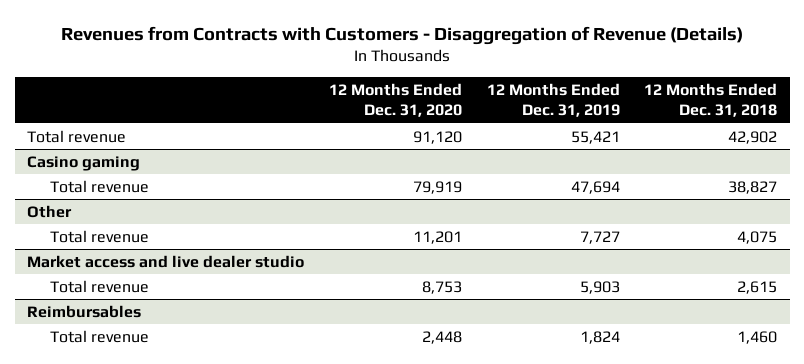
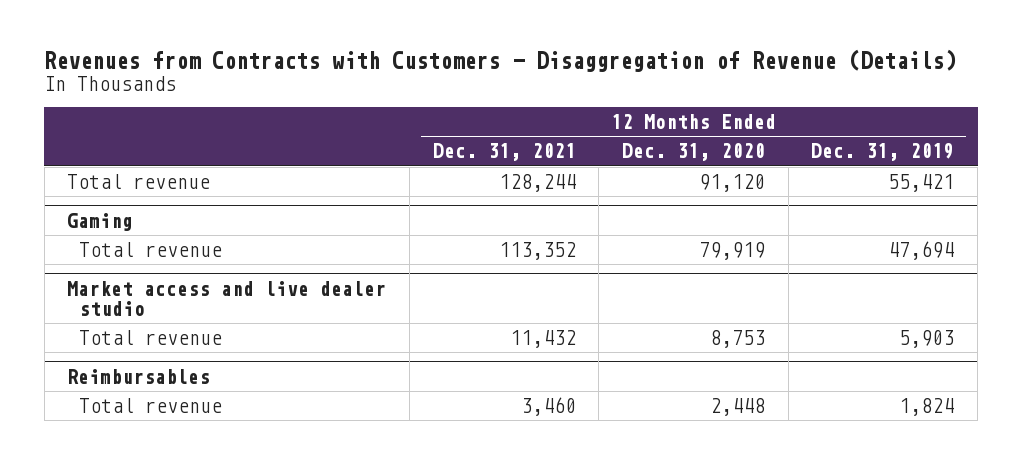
[644,82,778,118] 12 Months Ended Dec. 31, 2018 -> none
none -> [432,143,576,162] Dec. 31, 2021
[27,155,141,171] Casino gaming -> [67,212,134,231] Gaming
[27,204,73,218] Other -> none
[50,229,150,243] Total revenue -> none

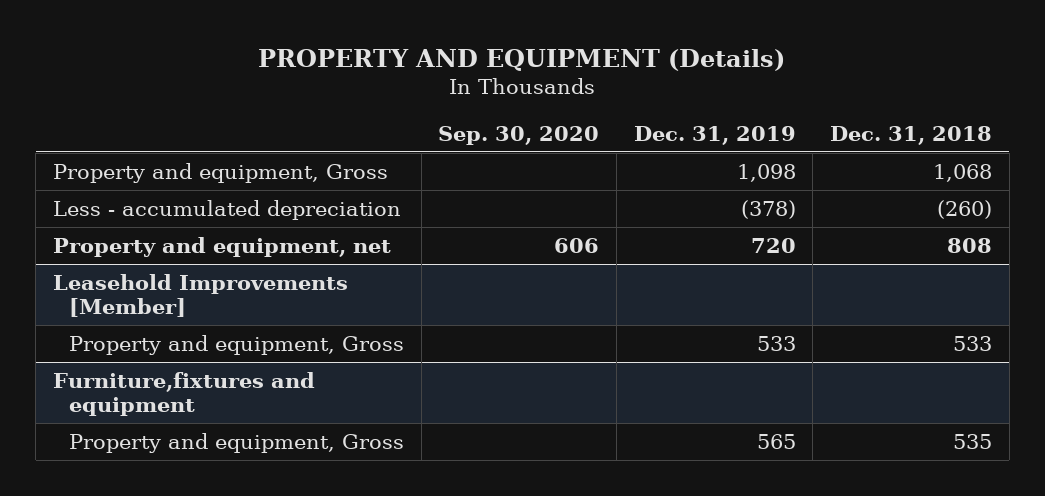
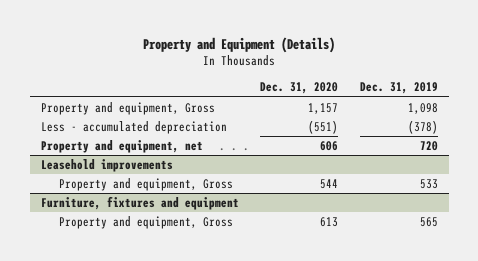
[258,49,786,72] PROPERTY AND EQUIPMENT (Details) -> [143,36,336,53] Property and Equipment (Details)
[438,125,600,145] Sep. 30, 2020 -> none
[830,125,993,145] Dec. 31, 2018 -> none
none -> [260,82,339,95] Dec. 31, 2020
[52,273,348,317] Leasehold Improvements [Member] -> [40,158,173,172] Leasehold improvements
[52,371,315,416] Furniture,fixtures and equipment -> [40,195,239,210] Furniture, fixtures and equipment

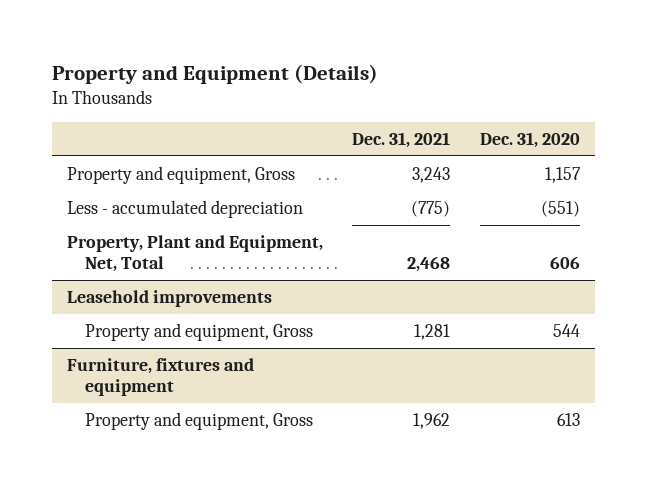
[359,82,438,95] Dec. 31, 2019 -> none
none -> [352,131,451,148] Dec. 31, 2021
[40,139,203,153] Property and equipment, net -> [66,235,323,272] Property, Plant and Equipment, Net, Total

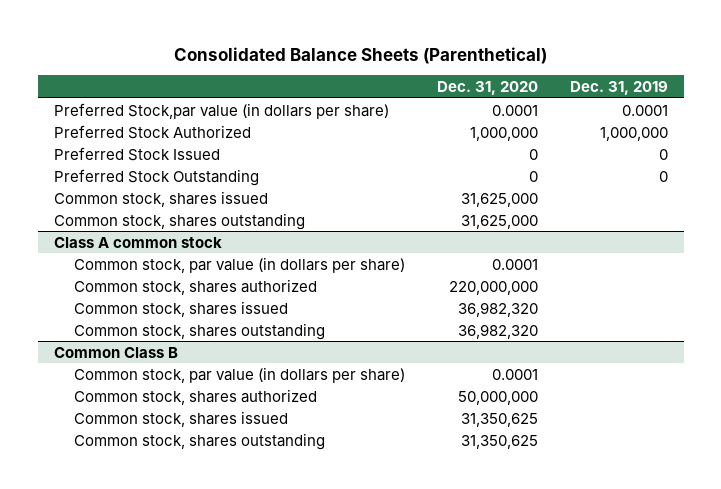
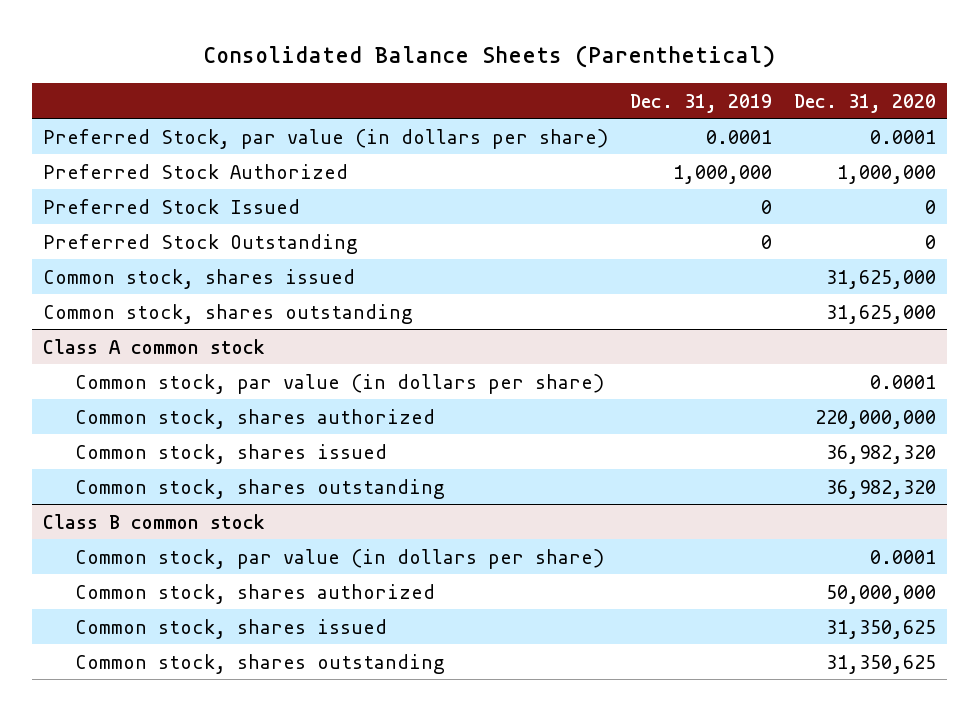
[53,102,389,119] Preferred Stock,par value (in dollars per share) -> [43,128,609,149] Preferred Stock, par value (in dollars per share)
[53,346,178,358] Common Class B -> [43,513,266,529] Class B common stock

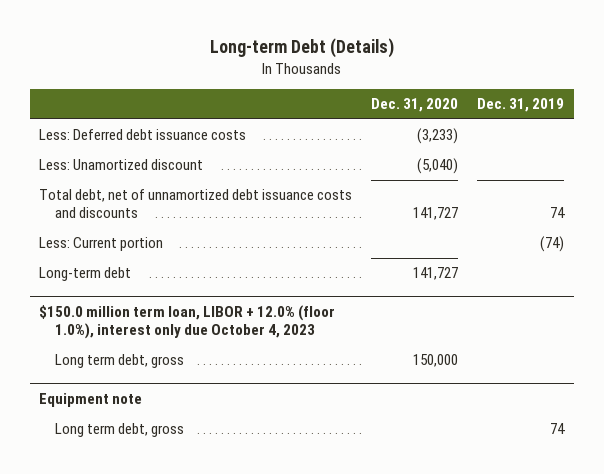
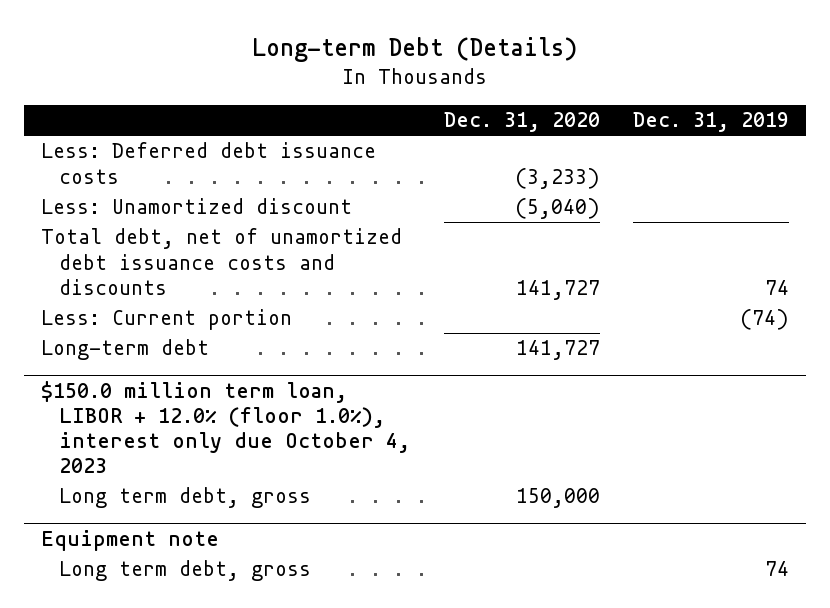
[39,189,353,219] Total debt, net of unnamortized debt issuance costs and discounts -> [40,228,402,295] Total debt, net of unamortized debt issuance costs and discounts

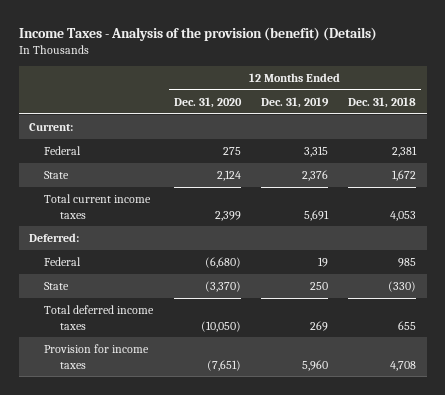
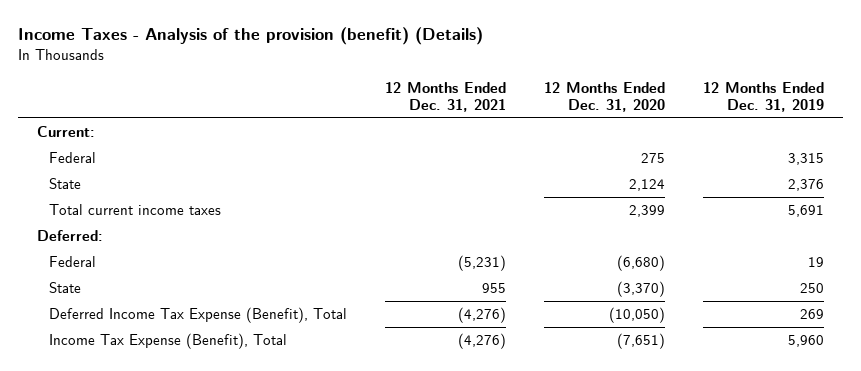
[348,96,417,108] Dec. 31, 2018 -> none
none -> [385,81,507,113] 12 Months Ended Dec. 31, 2021
[44,305,155,330] Total deferred income taxes -> [49,306,348,323] Deferred Income Tax Expense (Benefit), Total
[44,344,150,369] Provision for income taxes -> [49,332,288,349] Income Tax Expense (Benefit), Total

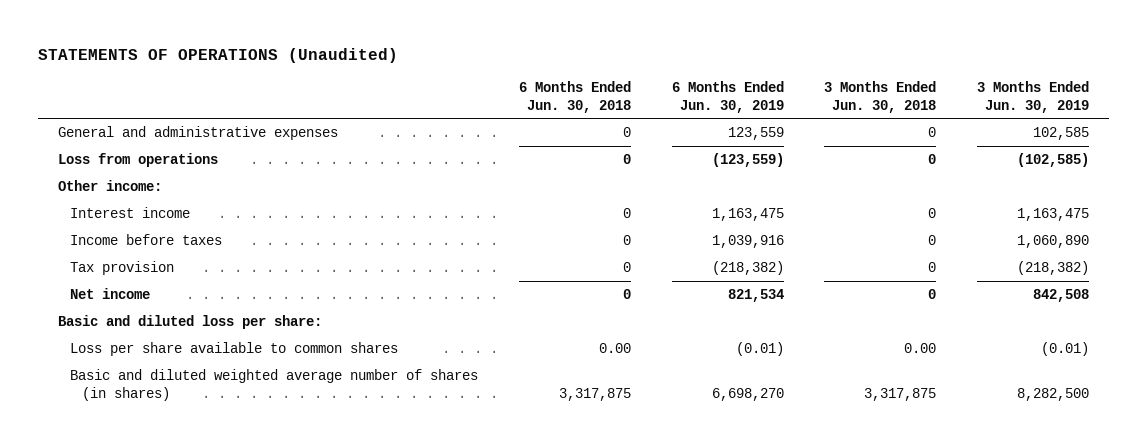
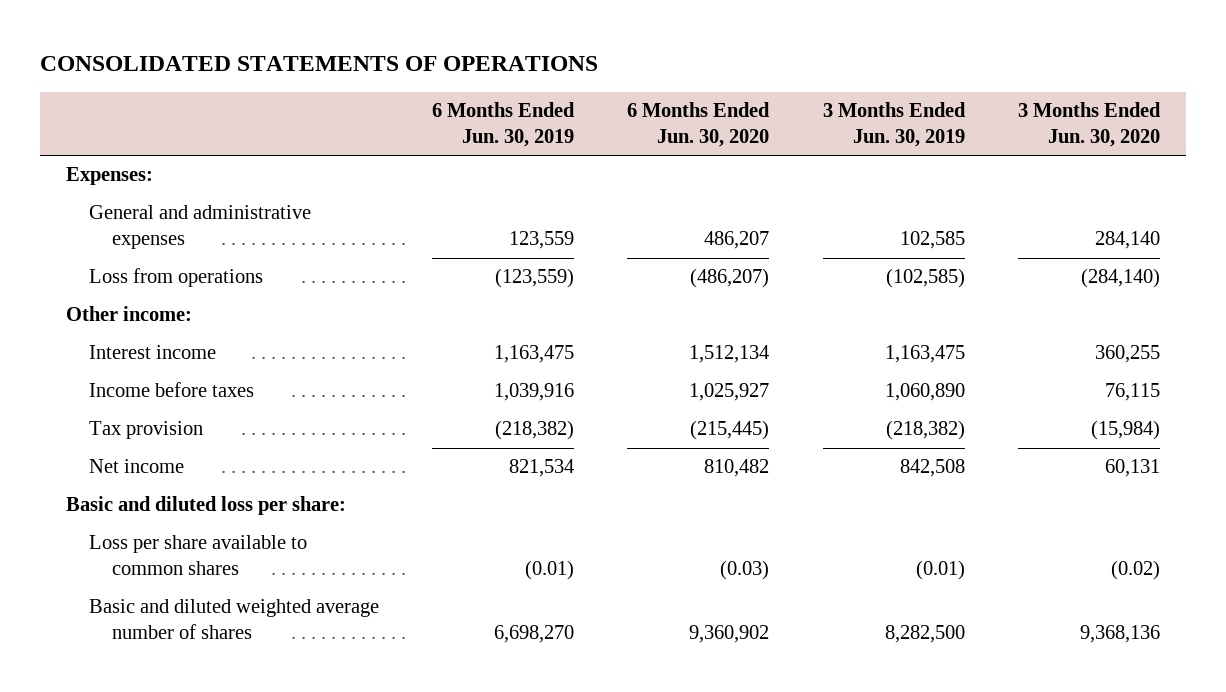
[37,47,398,63] STATEMENTS OF OPERATIONS (Unaudited) -> [39,56,598,72] CONSOLIDATED STATEMENTS OF OPERATIONS
[518,80,631,113] 6 Months Ended Jun. 30, 2018 -> none
[824,80,937,113] 3 Months Ended Jun. 30, 2018 -> none
none -> [627,102,771,147] 6 Months Ended Jun. 30, 2020
none -> [1017,102,1161,147] 3 Months Ended Jun. 30, 2020
none -> [66,167,154,186] Expenses:
[70,368,479,401] Basic and diluted weighted average number of shares (in shares) -> [89,599,380,640] Basic and diluted weighted average number of shares

